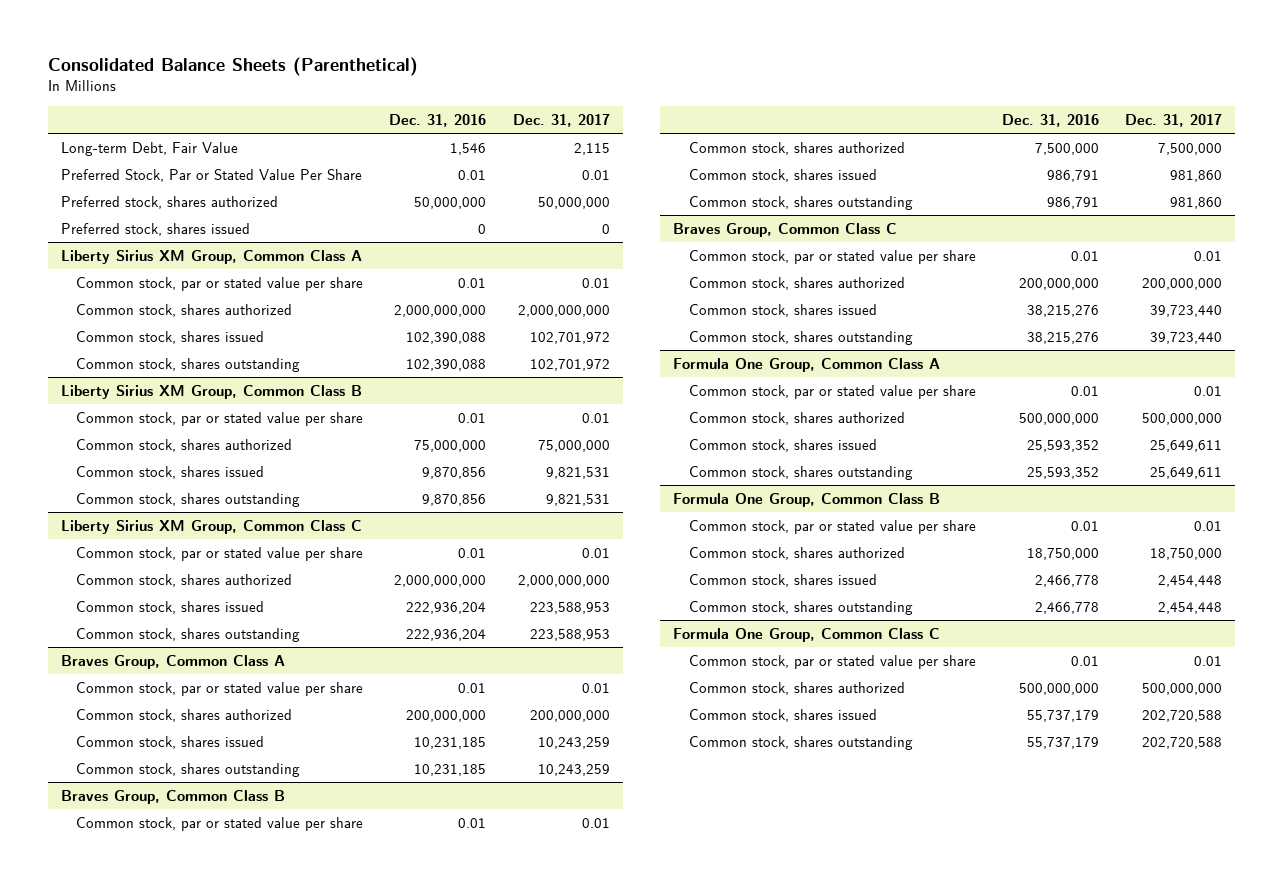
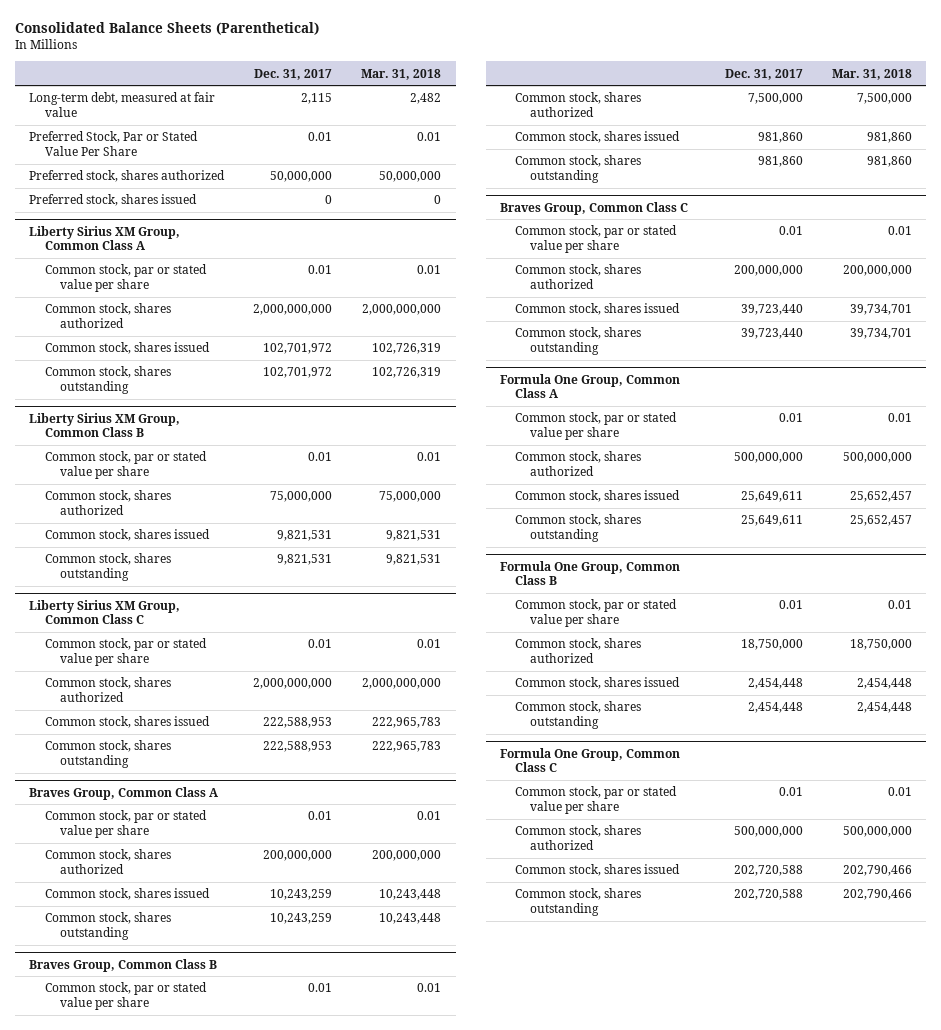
[389,113,487,127] Dec. 31, 2016 -> none
none -> [361,68,442,80] Mar. 31, 2018
[60,141,238,156] Long-term Debt, Fair Value -> [29,92,216,117] Long-term debt, measured at fair value
[529,601,610,614] 223,588,953 -> [263,717,333,729] 222,588,953
[529,628,610,641] 223,588,953 -> [263,741,333,753] 222,588,953

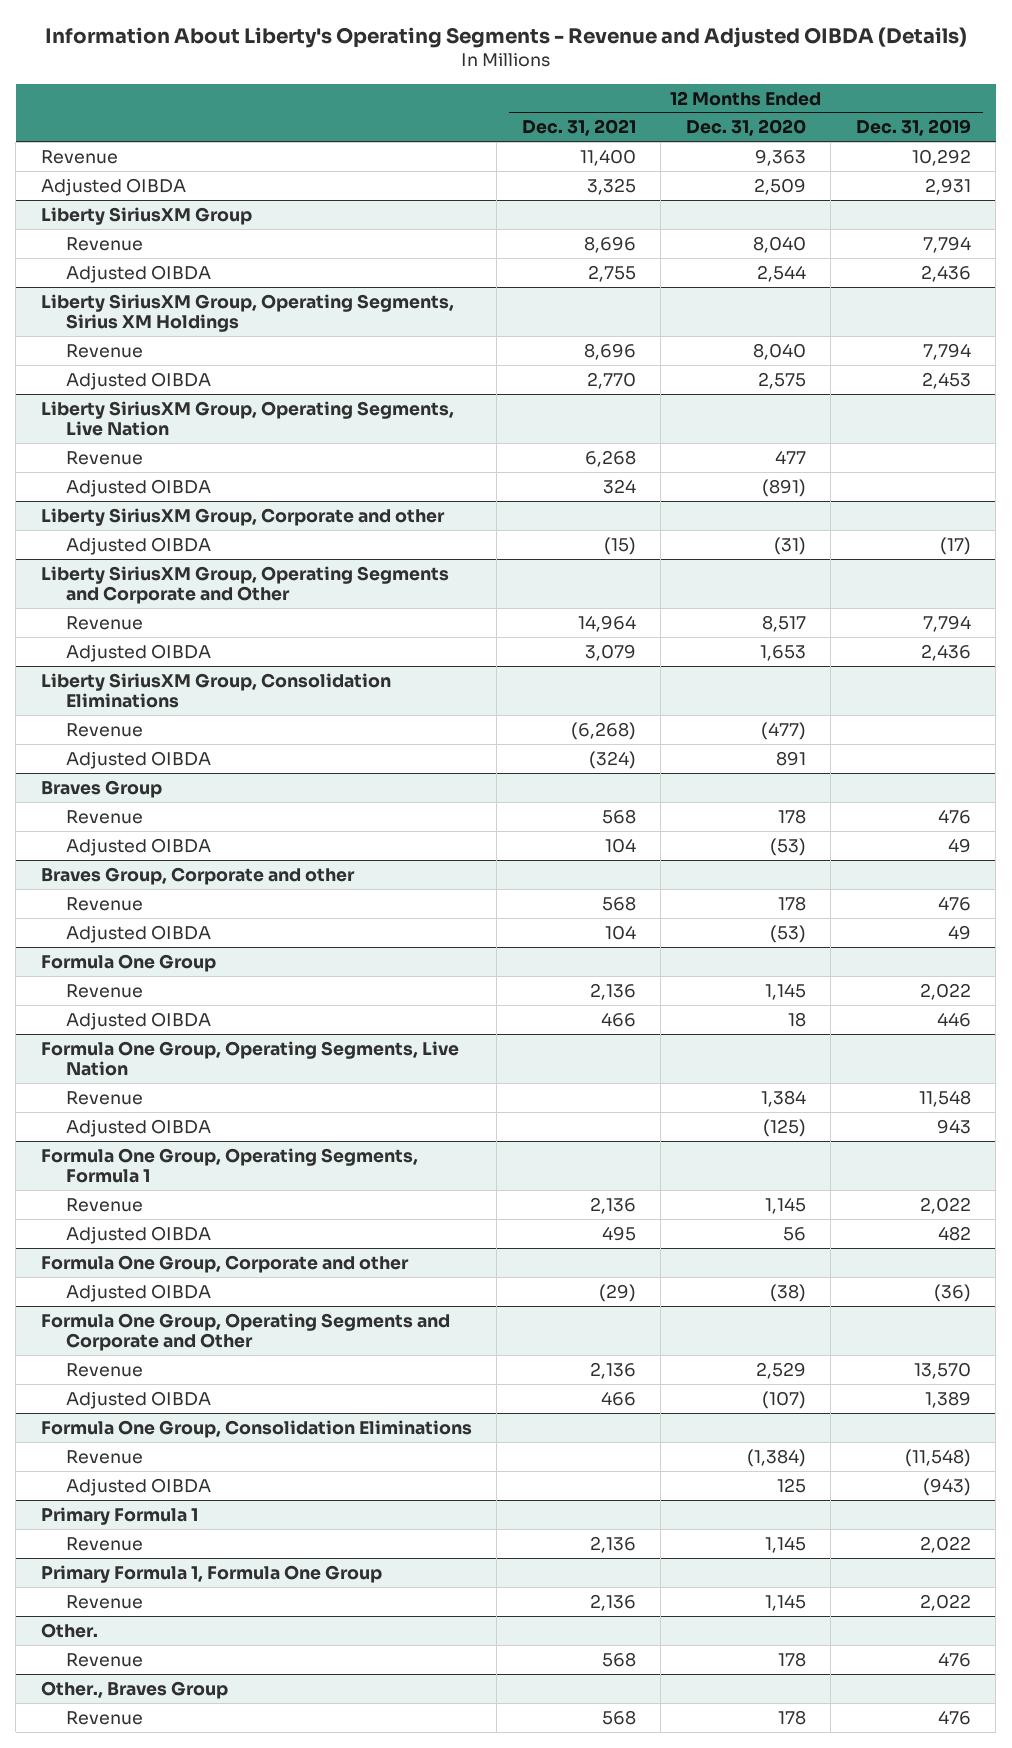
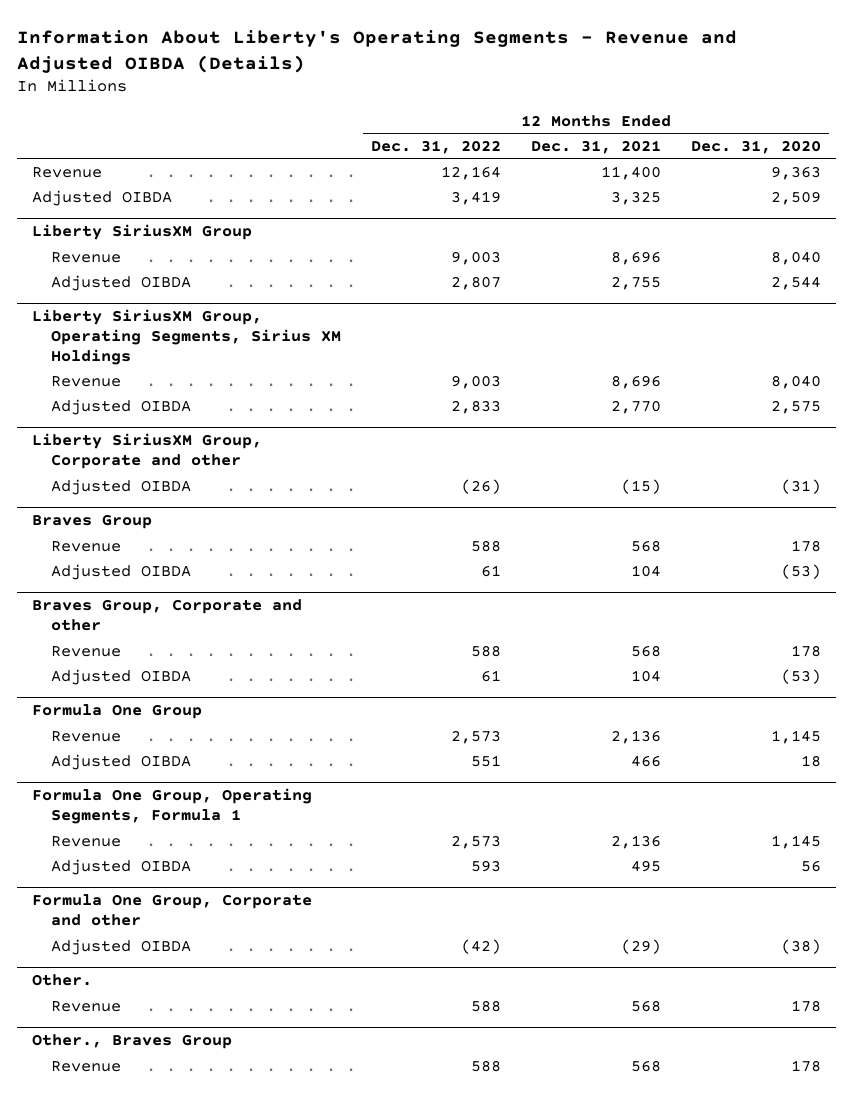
[855,119,971,137] Dec. 31, 2019 -> none
none -> [370,139,501,154] Dec. 31, 2022
[40,400,454,436] Liberty SiriusXM Group, Operating Segments, Live Nation -> none
[65,450,143,465] Revenue -> none
[65,478,211,497] Adjusted OIBDA -> none
[40,565,449,604] Liberty SiriusXM Group, Operating Segments and Corporate and Other -> none
[65,615,143,630] Revenue -> none
[65,643,211,662] Adjusted OIBDA -> none
[40,672,391,708] Liberty SiriusXM Group, Consolidation Eliminations -> none
[65,722,143,737] Revenue -> none
[65,750,211,769] Adjusted OIBDA -> none
[40,1040,459,1076] Formula One Group, Operating Segments, Live Nation -> none
[65,1090,143,1105] Revenue -> none
[65,1118,211,1137] Adjusted OIBDA -> none
[40,1312,450,1351] Formula One Group, Operating Segments and Corporate and Other -> none
[65,1362,143,1377] Revenue -> none
[65,1390,211,1409] Adjusted OIBDA -> none
[40,1419,472,1438] Formula One Group, Consolidation Eliminations -> none
[65,1449,143,1464] Revenue -> none
[65,1477,211,1496] Adjusted OIBDA -> none
[40,1506,198,1525] Primary Formula 1 -> none
[65,1536,143,1551] Revenue -> none
[40,1564,382,1583] Primary Formula 1, Formula One Group -> none
[65,1594,143,1609] Revenue -> none

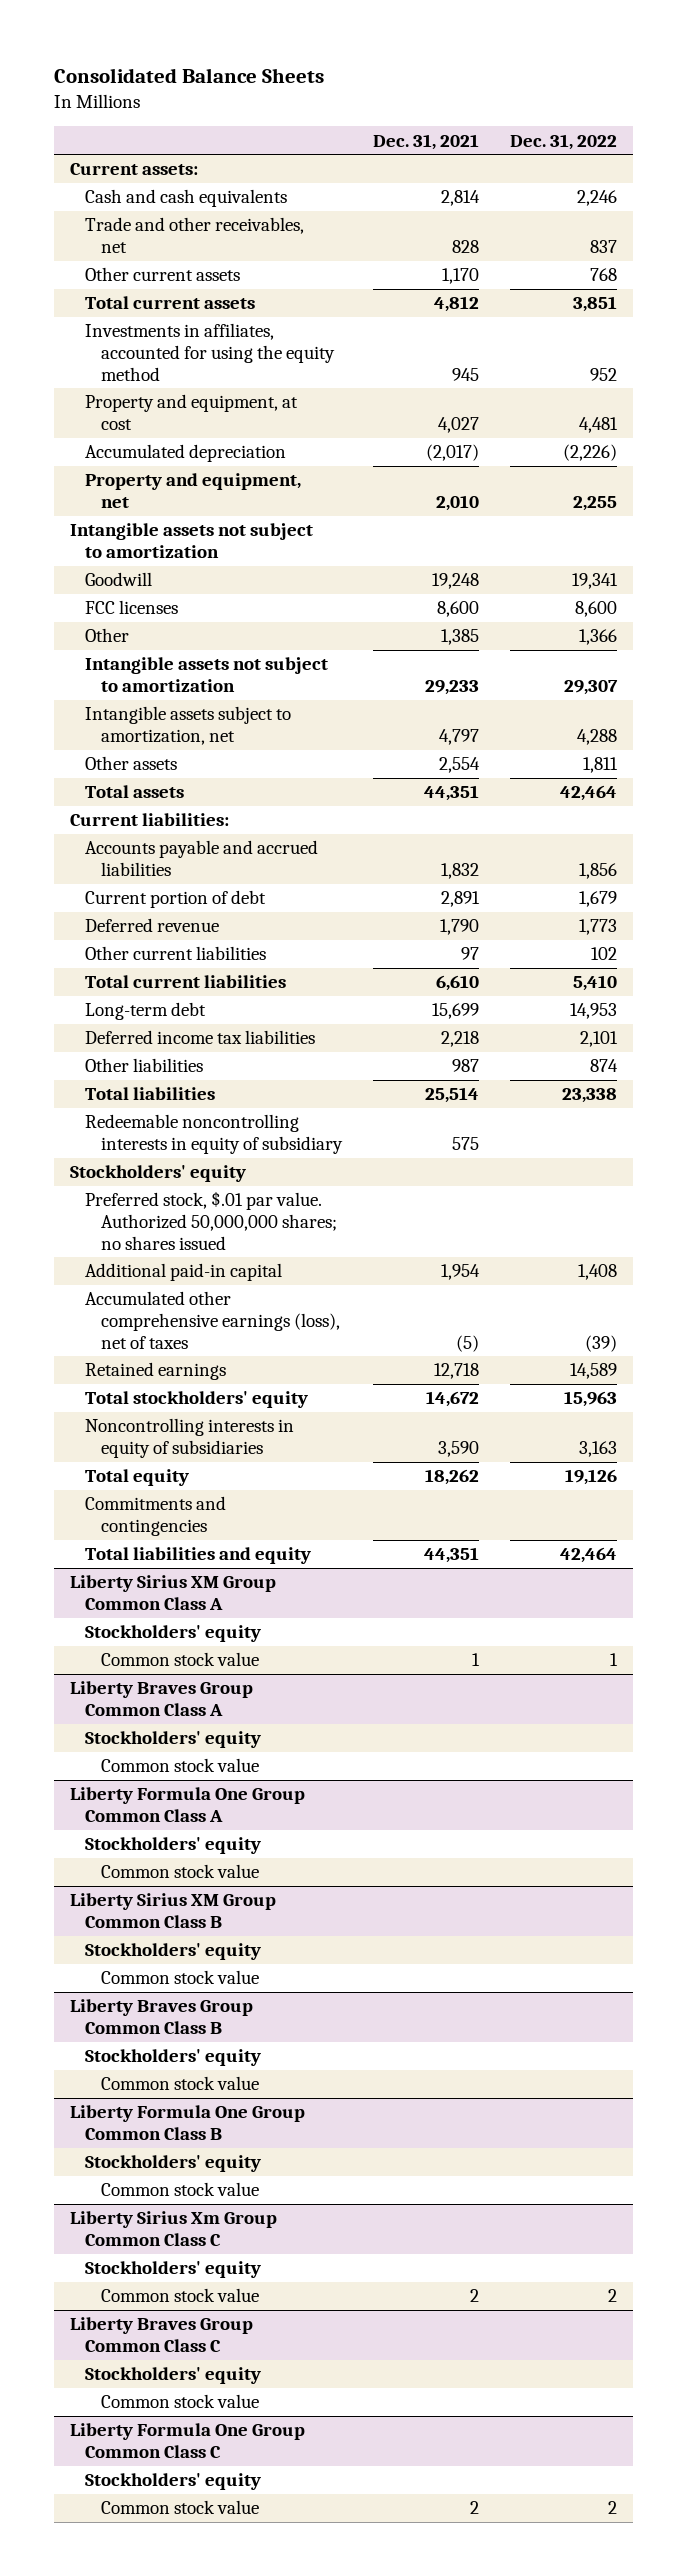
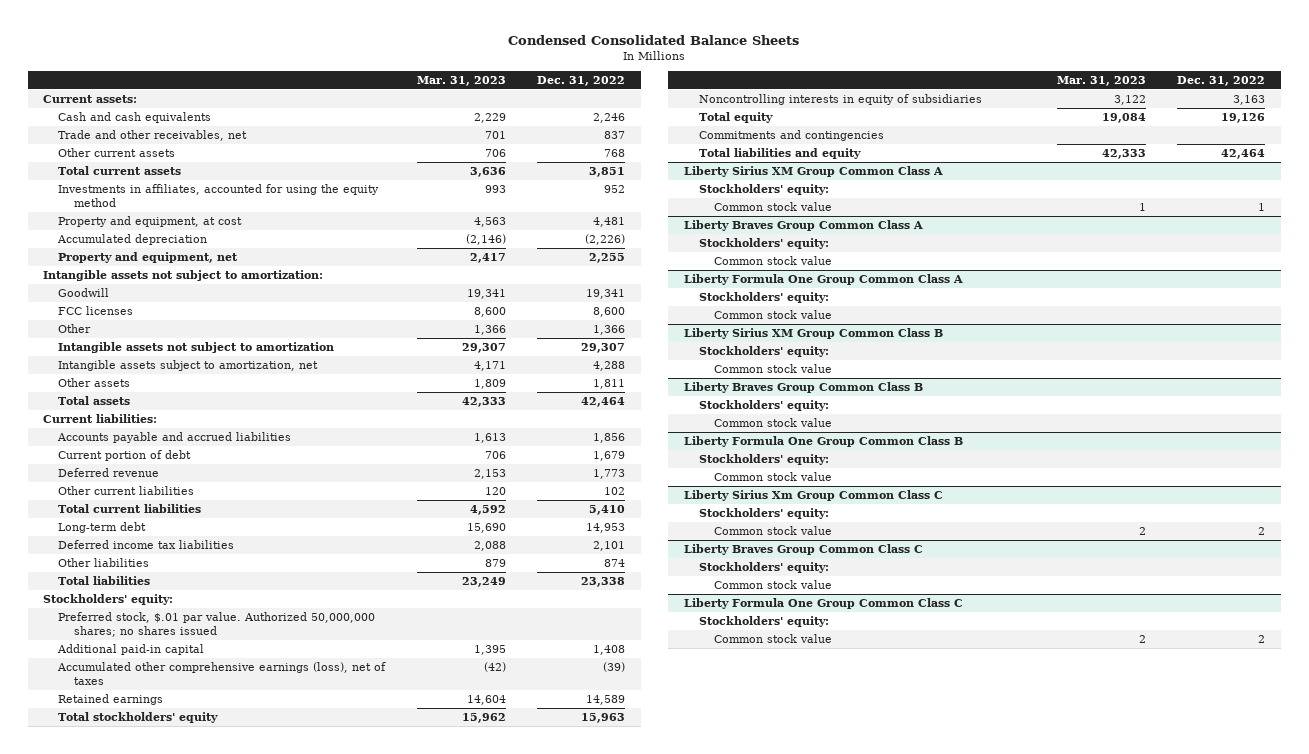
[54,67,325,83] Consolidated Balance Sheets -> [508,34,800,45] Condensed Consolidated Balance Sheets
[372,133,479,150] Dec. 31, 2021 -> none
none -> [416,75,506,86] Mar. 31, 2023
[69,523,313,558] Intangible assets not subject to amortization -> [43,269,324,281] Intangible assets not subject to amortization:
[85,1114,343,1154] Redeemable noncontrolling interests in equity of subsidiary -> none
[69,1165,246,1183] Stockholders' equity -> [43,593,174,605] Stockholders' equity:
[85,1625,262,1643] Stockholders' equity -> [698,183,829,195] Stockholders' equity:
[85,1731,262,1749] Stockholders' equity -> [698,237,829,249] Stockholders' equity:
[85,1837,262,1855] Stockholders' equity -> [698,291,829,303] Stockholders' equity:
[85,1943,262,1961] Stockholders' equity -> [698,345,829,357] Stockholders' equity:
[85,2049,262,2067] Stockholders' equity -> [698,399,829,411] Stockholders' equity:
[85,2155,262,2173] Stockholders' equity -> [698,453,829,465] Stockholders' equity:
[85,2261,262,2279] Stockholders' equity -> [698,507,829,519] Stockholders' equity:
[85,2367,262,2385] Stockholders' equity -> [698,561,829,573] Stockholders' equity:
[85,2473,262,2491] Stockholders' equity -> [698,615,829,627] Stockholders' equity:

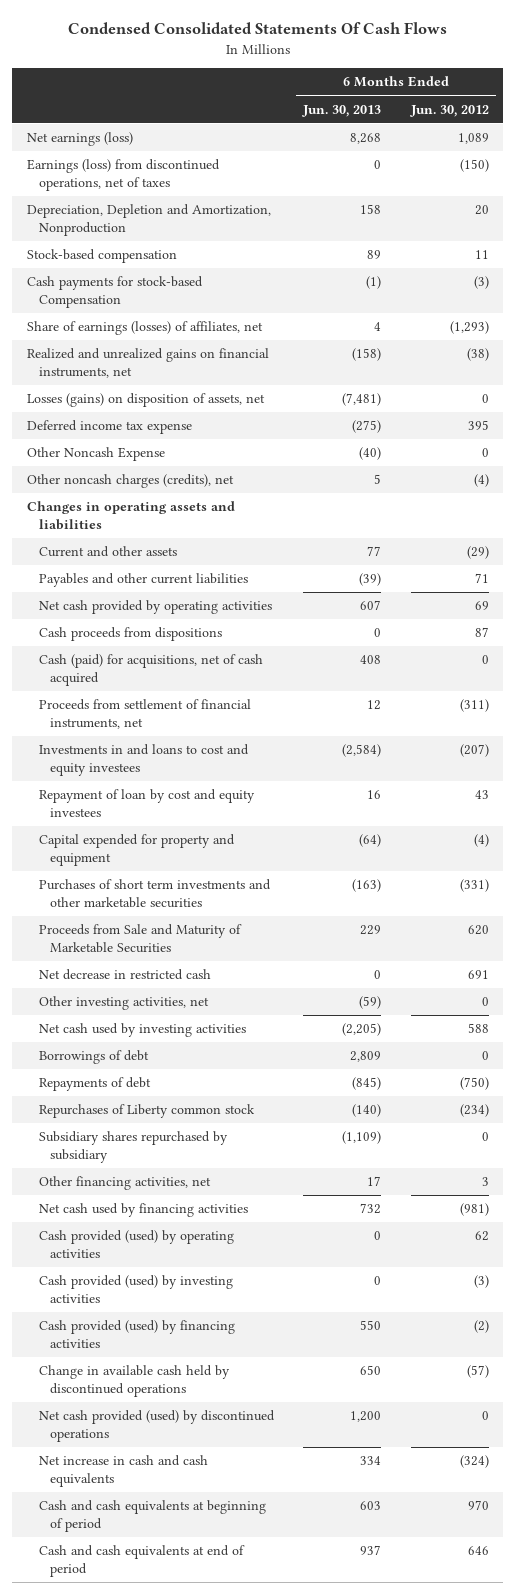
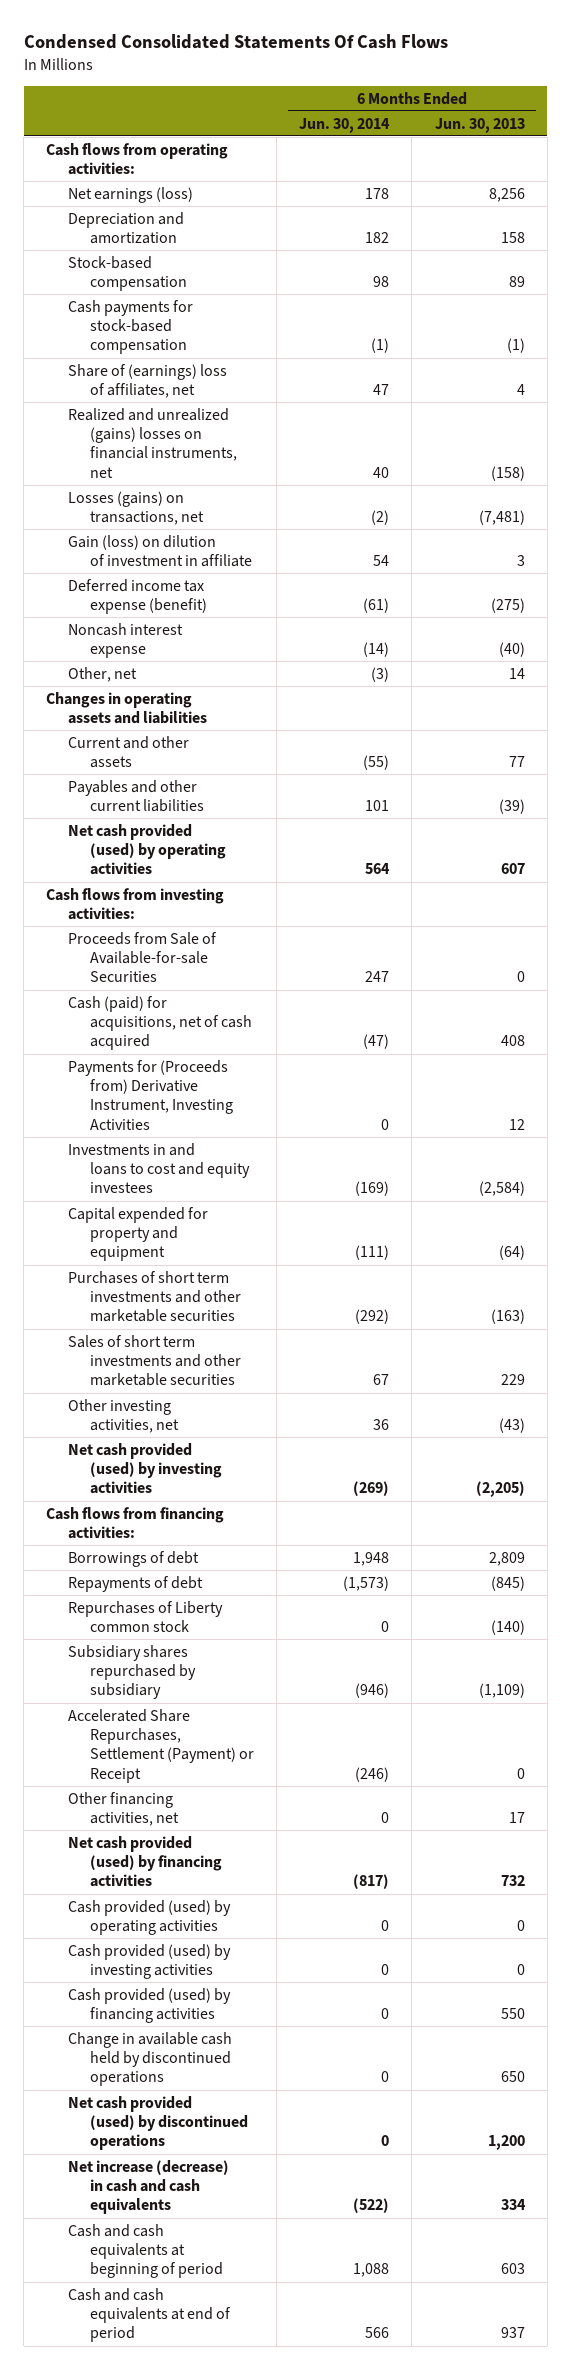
[409,104,489,117] Jun. 30, 2012 -> none
none -> [299,117,391,133] Jun. 30, 2014
[27,159,221,191] Earnings (loss) from discontinued operations, net of taxes -> none
none -> [46,142,229,176] Cash flows from operating activities:
[350,133,382,145] 8,268 -> [488,187,525,202] 8,256
[27,204,272,236] Depreciation, Depletion and Amortization, Nonproduction -> [68,211,185,245] Depreciation and amortization
[27,276,204,308] Cash payments for stock-based Compensation -> [68,299,194,355] Cash payments for stock-based compensation
[27,321,264,336] Share of earnings (losses) of affiliates, net -> [68,363,228,399] Share of (earnings) loss of affiliates, net
[27,348,270,378] Realized and unrealized gains on financial instruments, net -> [68,407,237,478] Realized and unrealized (gains) losses on financial instruments, net
[27,393,266,408] Losses (gains) on disposition of assets, net -> [68,490,204,526] Losses (gains) on transactions, net
none -> [68,534,252,568] Gain (loss) on dilution of investment in affiliate
[27,420,193,435] Deferred income tax expense -> [68,578,207,615] Deferred income tax expense (benefit)
[27,447,166,462] Other Noncash Expense -> [68,622,184,659] Noncash interest expense
[27,474,235,489] Other noncash charges (credits), net -> [68,666,138,682] Other, net
[374,474,382,485] 5 -> [508,667,525,679] 14
[38,627,222,642] Cash proceeds from dispositions -> none
[38,600,272,615] Net cash provided by operating activities -> [68,823,226,876] Net cash provided (used) by operating activities
none -> [46,887,225,921] Cash flows from investing activities:
none -> [68,931,218,983] Proceeds from Sale of Available-for-sale Securities
[38,699,251,729] Proceeds from settlement of financial instruments, net -> none
none -> [68,1059,233,1130] Payments for (Proceeds from) Derivative Instrument, Investing Activities
[38,789,255,817] Repayment of loan by cost and equity investees -> none
[38,969,211,981] Net decrease in restricted cash -> none
[38,924,242,953] Proceeds from Sale and Maturity of Marketable Securities -> [68,1334,241,1387] Sales of short term investments and other marketable securities
[359,996,382,1010] (59) -> [498,1418,525,1434] (43)
[38,1023,246,1038] Net cash used by investing activities -> [68,1442,222,1495] Net cash provided (used) by investing activities
none -> [46,1506,225,1540] Cash flows from financing activities:
none -> [68,1708,254,1783] Accelerated Share Repurchases, Settlement (Payment) or Receipt
[38,1203,248,1218] Net cash used by financing activities -> [68,1835,222,1888] Net cash provided (used) by financing activities
[38,1455,208,1487] Net increase in cash and cash equivalents -> [68,2159,230,2215] Net increase (decrease) in cash and cash equivalents

